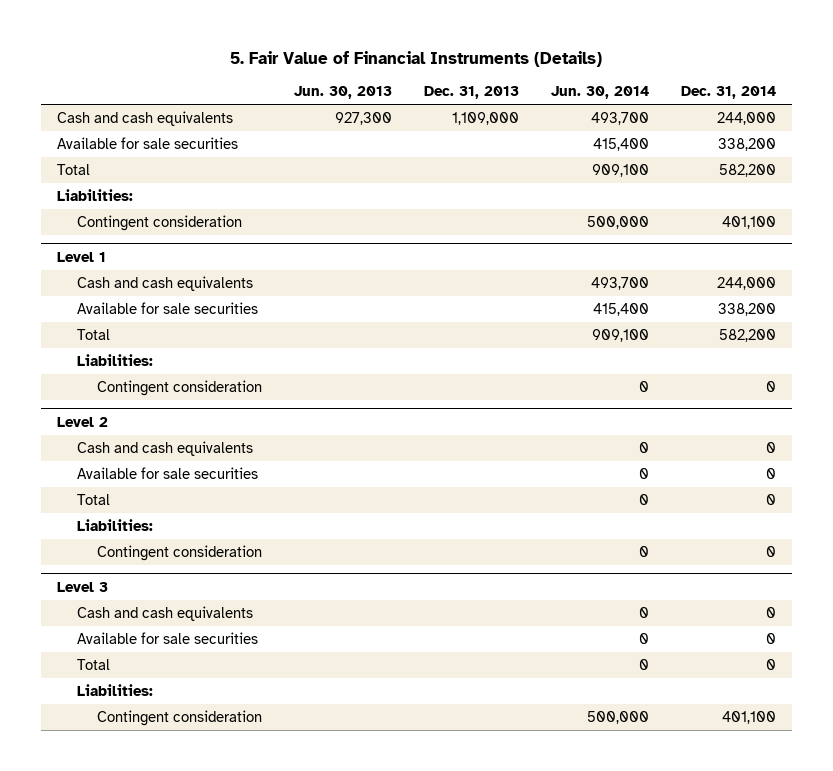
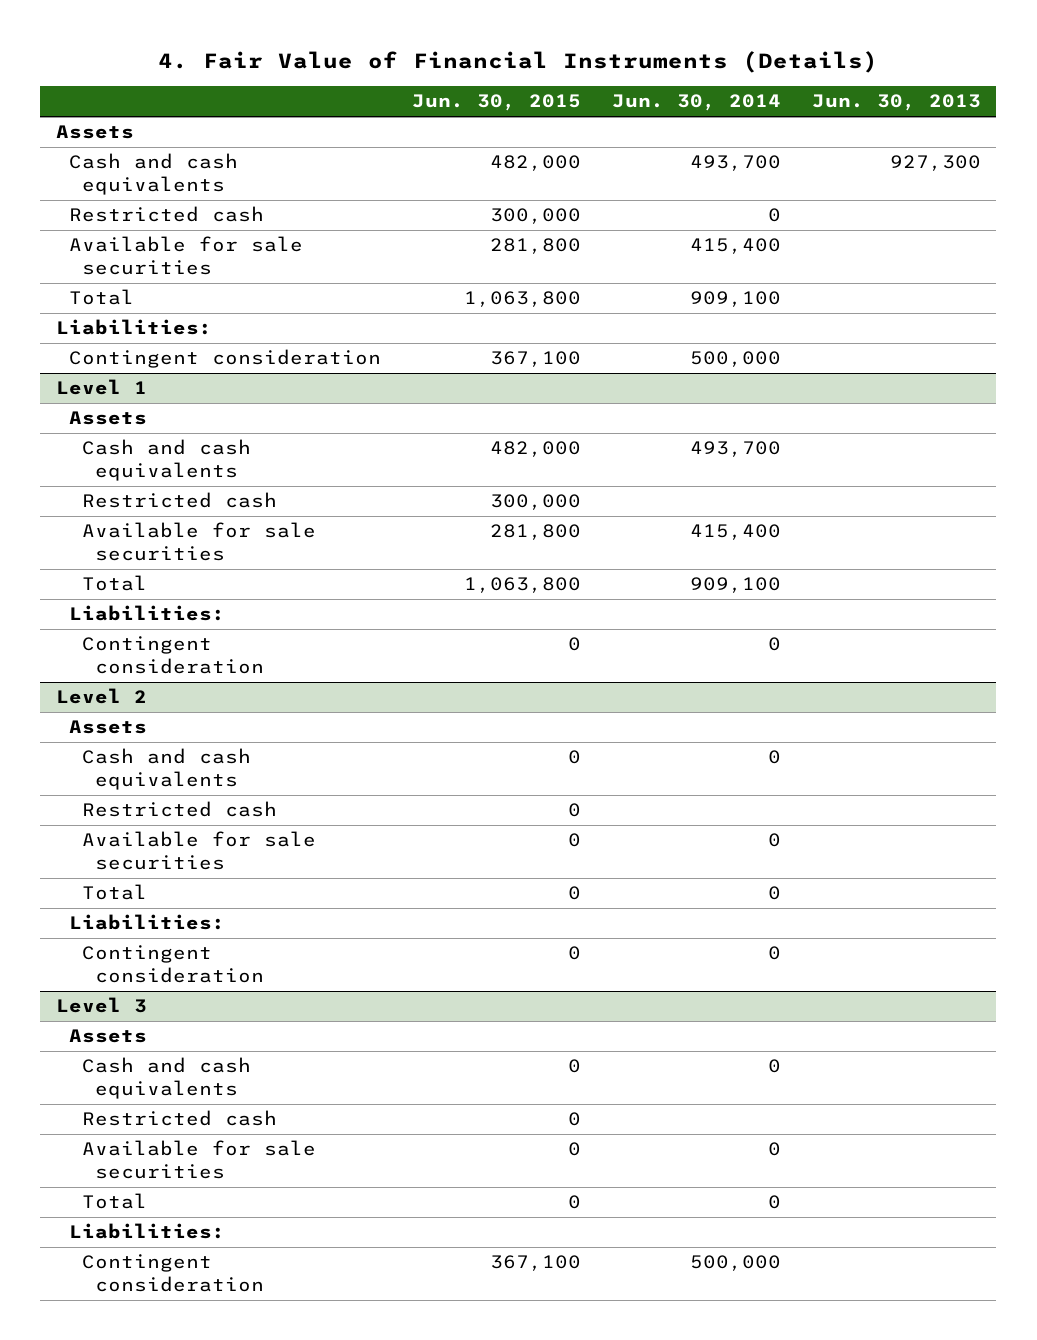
[230,50,603,67] 5. Fair Value of Financial Instruments (Details) -> [158,50,879,73] 4. Fair Value of Financial Instruments (Details)
[423,86,519,100] Dec. 31, 2013 -> none
[680,86,776,100] Dec. 31, 2014 -> none
none -> [411,94,581,112] Jun. 30, 2015
none -> [55,125,134,140] Assets
none -> [68,206,264,223] Restricted cash
none -> [68,411,147,426] Assets
none -> [82,492,278,509] Restricted cash
none -> [68,720,147,735] Assets
none -> [82,801,278,818] Restricted cash
none -> [68,1029,147,1044] Assets
none -> [82,1110,278,1127] Restricted cash

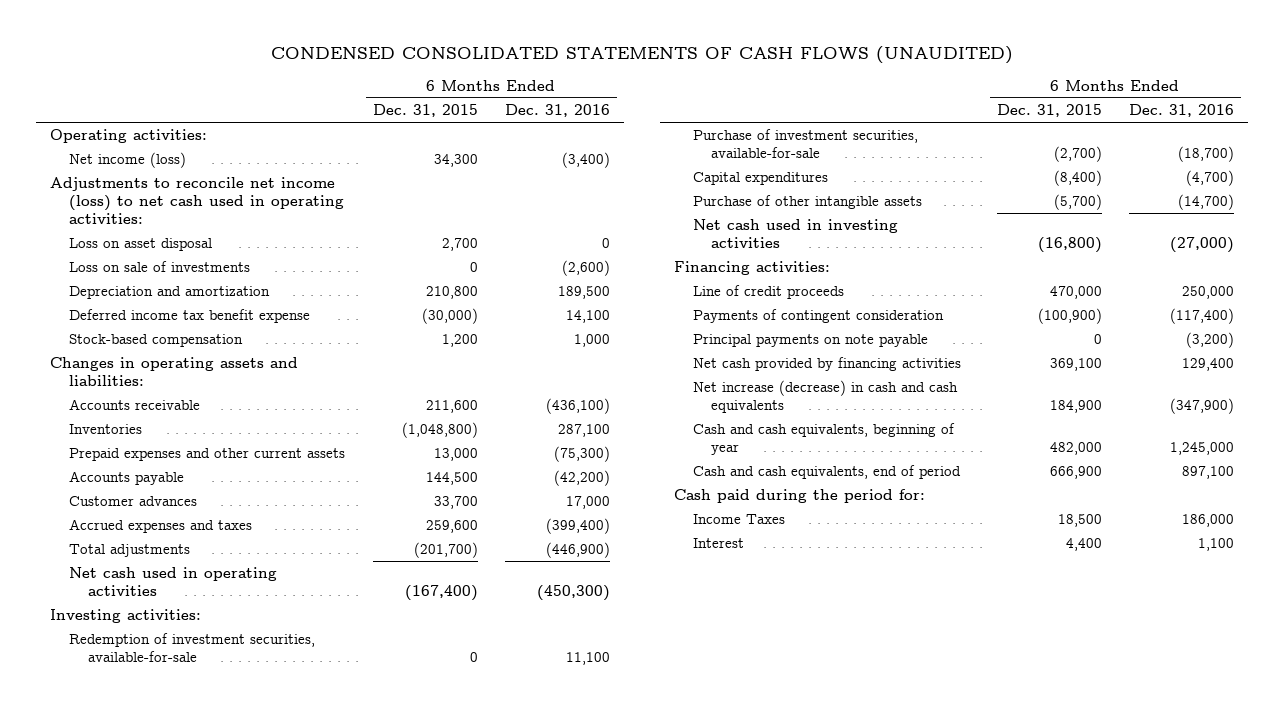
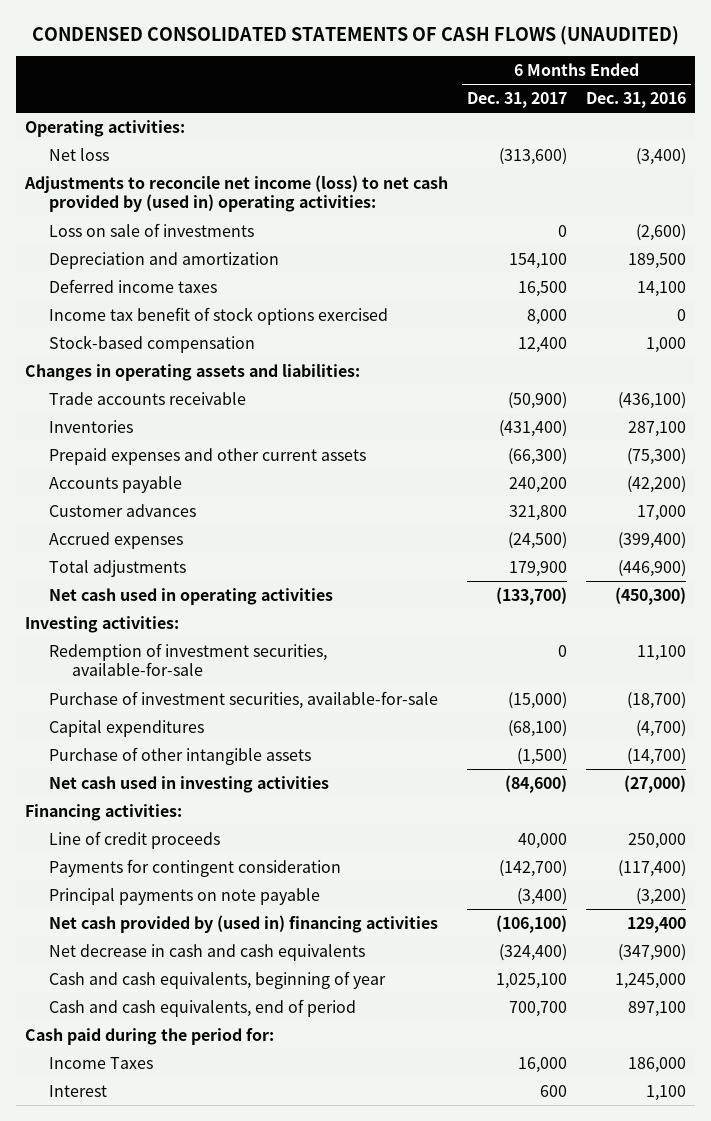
[372,104,478,118] Dec. 31, 2015 -> none
none -> [467,92,568,109] Dec. 31, 2017
[68,238,212,252] Loss on asset disposal -> none
[68,152,186,169] Net income (loss) -> [48,147,109,161] Net loss
[50,177,344,224] Adjustments to reconcile net income (loss) to net cash used in operating activities: -> [24,174,449,213] Adjustments to reconcile net income (loss) to net cash provided by (used in) operating activities:
[68,309,310,324] Deferred income tax benefit expense -> [48,278,217,293] Deferred income taxes
none -> [48,306,388,325] Income tax benefit of stock options exercised
[68,399,200,411] Accounts receivable -> [48,391,246,405] Trade accounts receivable
[68,519,252,534] Accrued expenses and taxes -> [48,531,183,549] Accrued expenses
[692,309,944,324] Payments of contingent consideration -> [48,858,341,877] Payments for contingent consideration
[692,357,961,372] Net cash provided by financing activities -> [48,914,438,933] Net cash provided by (used in) financing activities
[692,380,958,414] Net increase (decrease) in cash and cash equivalents -> [48,943,365,961] Net decrease in cash and cash equivalents

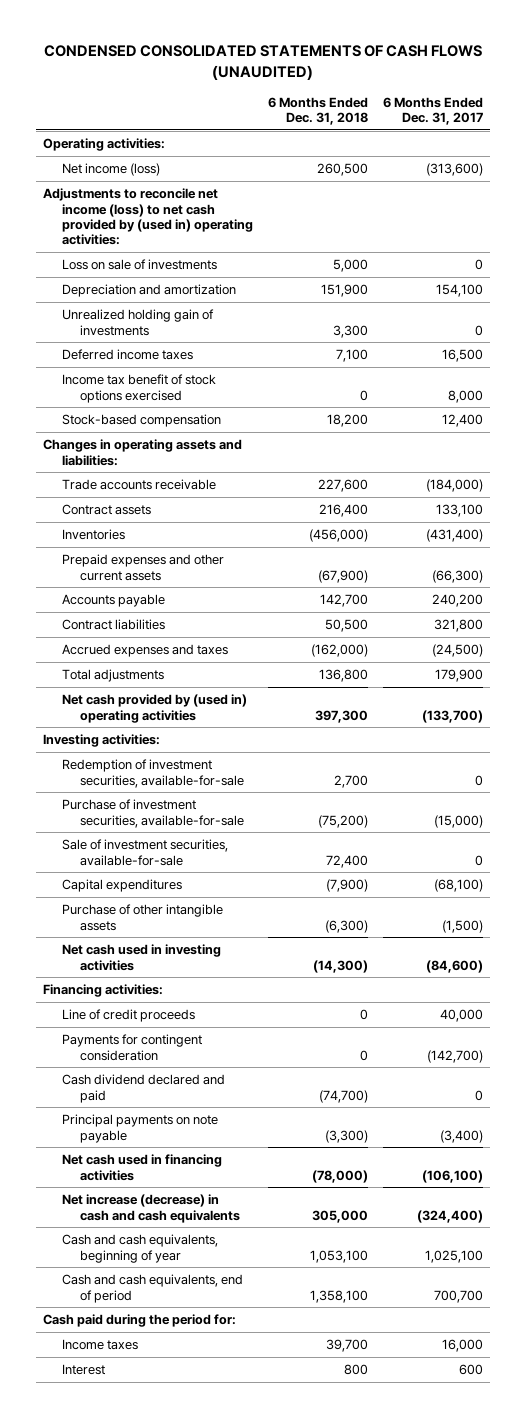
[585,92,686,109] Dec. 31, 2016 -> none
none -> [267,96,368,126] 6 Months Ended Dec. 31, 2018
[48,147,109,161] Net loss -> [61,163,160,177] Net income (loss)
none -> [61,309,214,336] Unrealized holding gain of investments
[508,391,568,409] (50,900) -> [425,479,483,493] (184,000)
none -> [61,504,151,516] Contract assets
[48,503,196,517] Customer advances -> [61,619,165,631] Contract liabilities
[48,531,183,549] Accrued expenses -> [61,644,228,658] Accrued expenses and taxes
[48,587,333,605] Net cash used in operating activities -> [61,694,247,723] Net cash provided by (used in) operating activities
none -> [61,839,228,866] Sale of investment securities, available-for-sale
none -> [61,1074,225,1103] Cash dividend declared and paid
[48,914,438,933] Net cash provided by (used in) financing activities -> [61,1154,222,1181] Net cash used in financing activities
[48,943,365,961] Net decrease in cash and cash equivalents -> [61,1194,241,1223] Net increase (decrease) in cash and cash equivalents
[48,1056,153,1069] Income Taxes -> [61,1339,138,1351] Income taxes

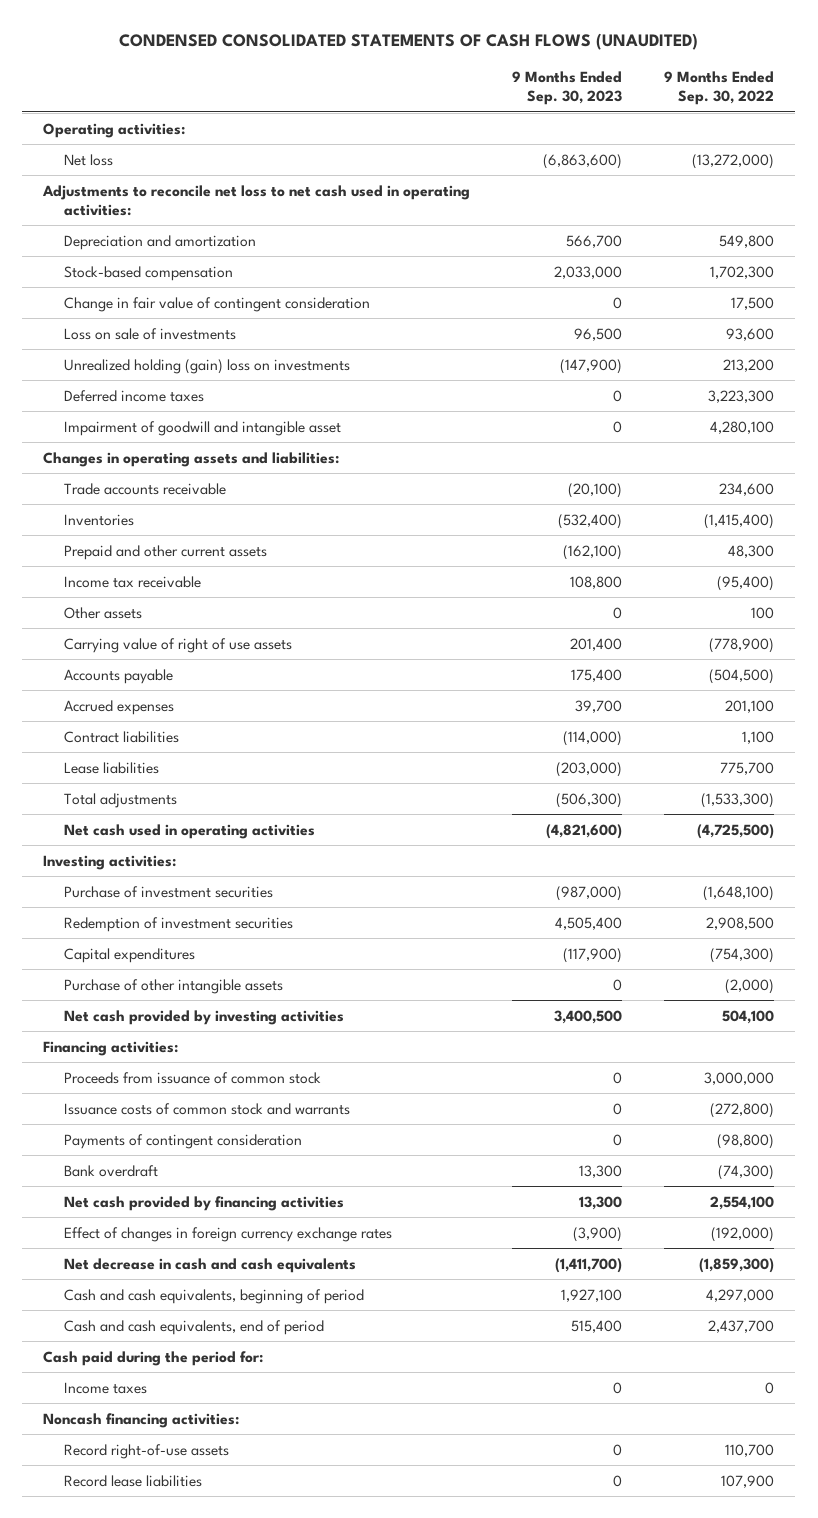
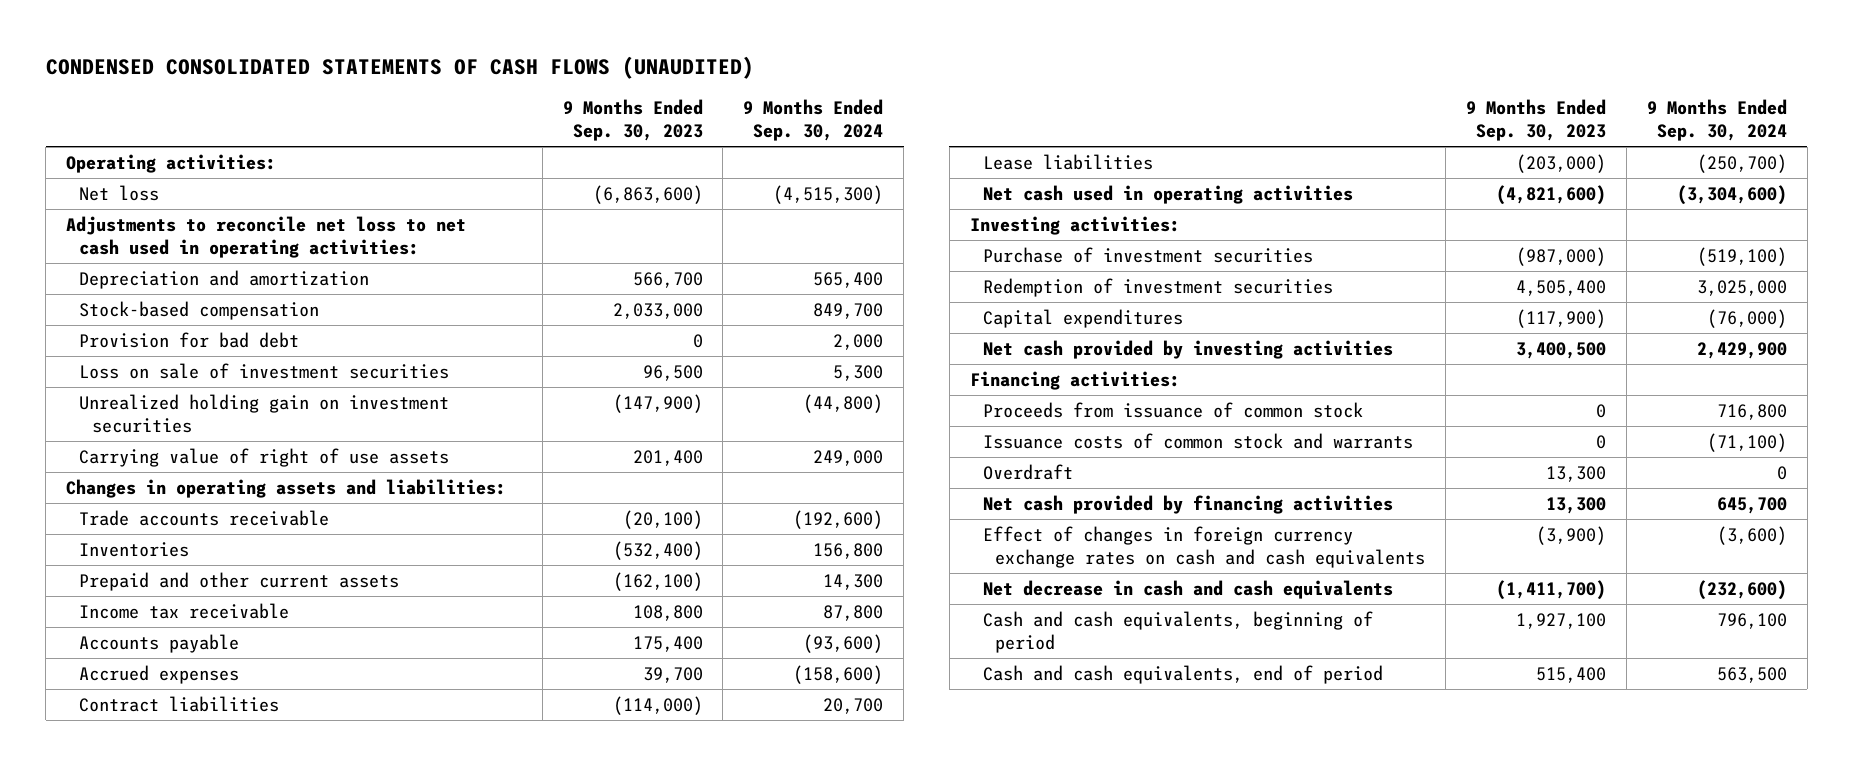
[664,71,775,106] 9 Months Ended Sep. 30, 2022 -> none
none -> [743,99,884,142] 9 Months Ended Sep. 30, 2024
[64,296,371,312] Change in fair value of contingent consideration -> none
[64,389,205,402] Deferred income taxes -> none
[64,420,342,436] Impairment of goodwill and intangible asset -> none
none -> [78,331,299,348] Provision for bad debt
[64,327,237,340] Loss on sale of investments -> [78,362,449,379] Loss on sale of investment securities
[64,358,351,374] Unrealized holding (gain) loss on investments -> [78,393,449,434] Unrealized holding gain on investment securities
[64,637,293,653] Carrying value of right of use assets -> [78,447,449,467] Carrying value of right of use assets
[64,606,143,619] Other assets -> none
[64,792,178,808] Total adjustments -> none
[64,978,284,994] Purchase of other intangible assets -> none
[64,1133,303,1149] Payments of contingent consideration -> none
[64,1164,159,1177] Bank overdraft -> [982,463,1073,480] Overdraft
[64,1226,393,1242] Effect of changes in foreign currency exchange rates -> [982,525,1426,569] Effect of changes in foreign currency exchange rates on cash and cash equivalents
[43,1350,264,1366] Cash paid during the period for: -> none
[64,1381,148,1394] Income taxes -> none
[43,1412,240,1428] Noncash financing activities: -> none
[64,1443,230,1459] Record right-of-use assets -> none
[64,1474,203,1487] Record lease liabilities -> none

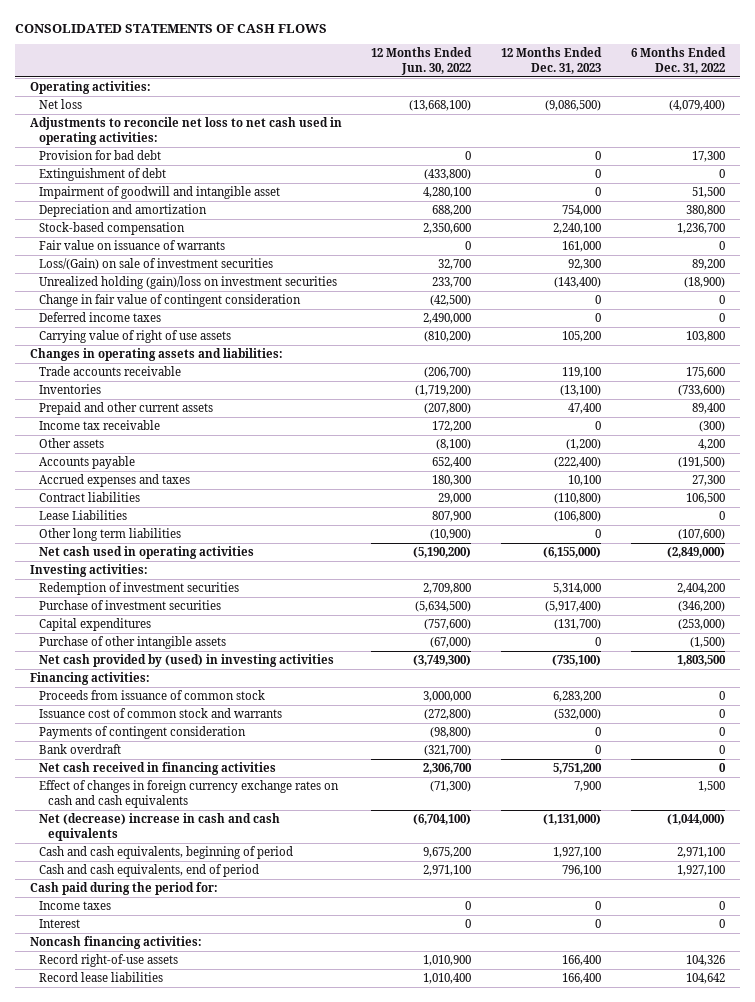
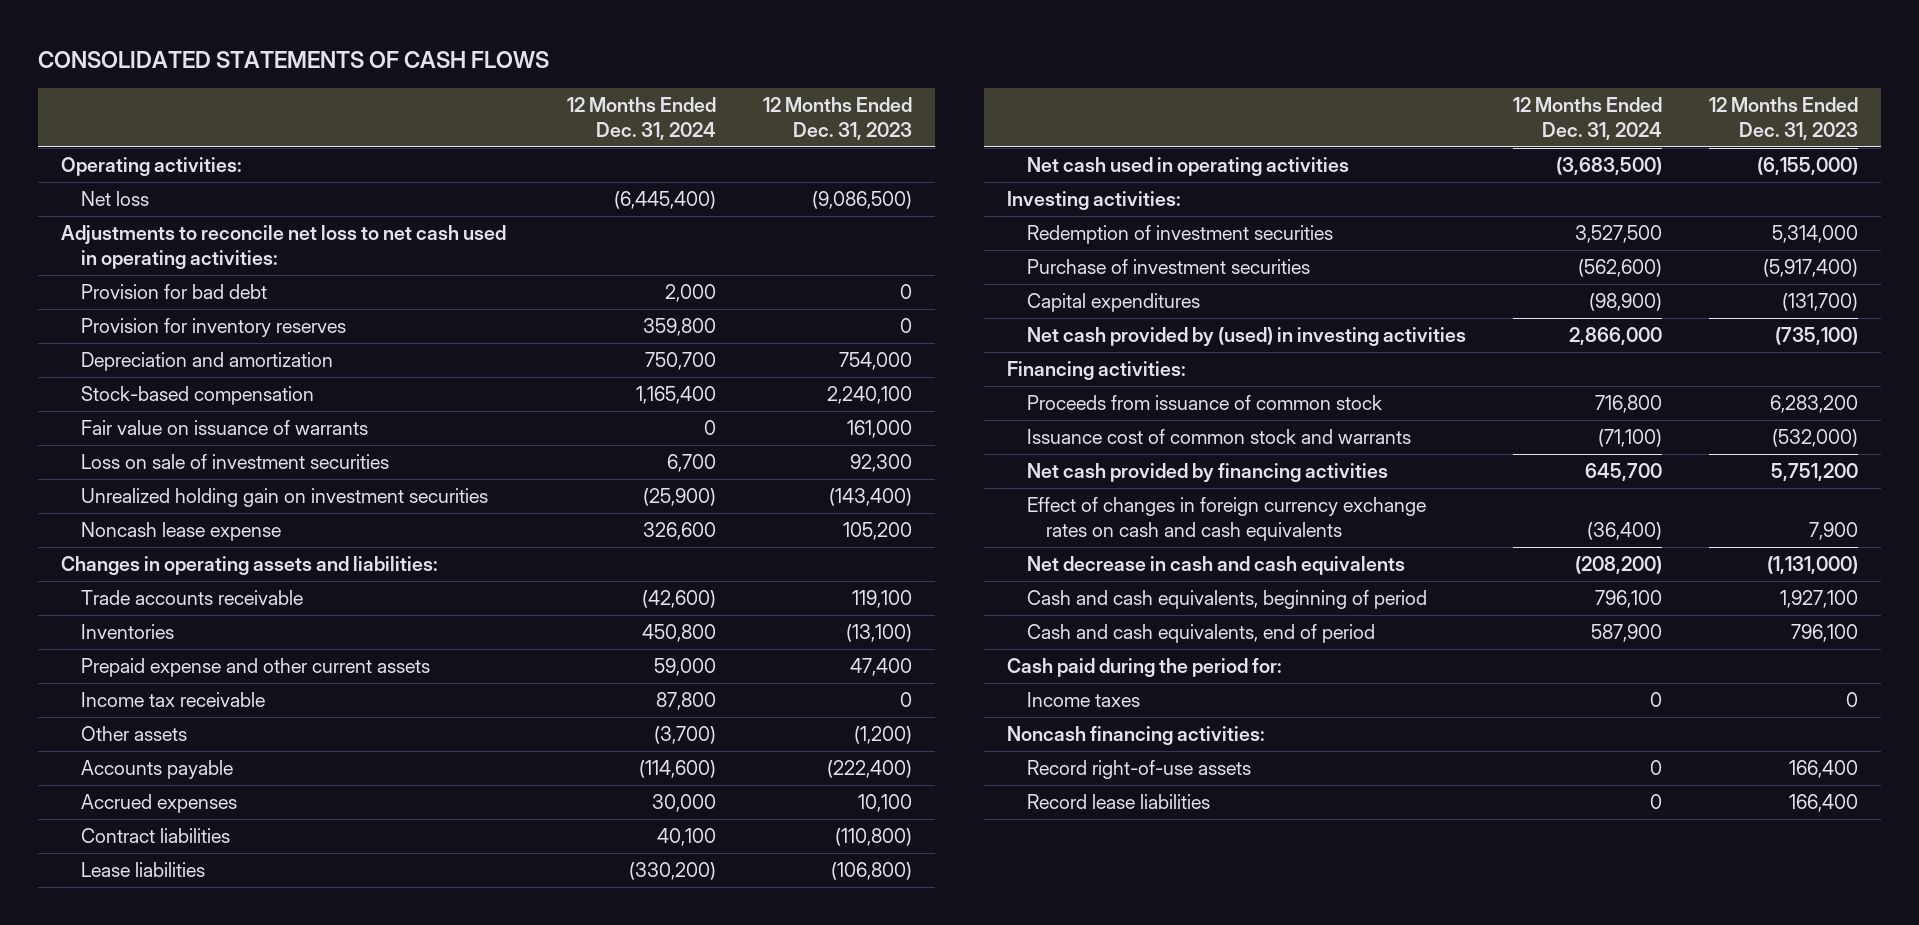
[371,47,473,75] 12 Months Ended Jun. 30, 2022 -> none
[631,47,727,74] 6 Months Ended Dec. 31, 2022 -> none
none -> [566,96,716,140] 12 Months Ended Dec. 31, 2024
[38,168,166,182] Extinguishment of debt -> none
[38,186,280,200] Impairment of goodwill and intangible asset -> none
none -> [80,318,346,338] Provision for inventory reserves
[38,294,301,308] Change in fair value of contingent consideration -> none
[38,312,161,323] Deferred income taxes -> none
[38,258,273,271] Loss/(Gain) on sale of investment securities -> [80,454,389,470] Loss on sale of investment securities
[38,276,337,290] Unrealized holding (gain)/loss on investment securities -> [80,488,488,508] Unrealized holding gain on investment securities
[38,330,231,344] Carrying value of right of use assets -> [80,522,281,542] Noncash lease expense
[38,402,213,416] Prepaid and other current assets -> [80,658,430,678] Prepaid expense and other current assets
[38,474,190,488] Accrued expenses and taxes -> [80,794,237,814] Accrued expenses
[38,528,181,542] Other long term liabilities -> none
[38,510,127,521] Lease Liabilities -> [80,862,205,878] Lease liabilities
[38,636,226,650] Purchase of other intangible assets -> none
[38,726,246,740] Payments of contingent consideration -> none
[38,744,121,755] Bank overdraft -> none
[38,762,276,776] Net cash received in financing activities -> [1026,463,1388,483] Net cash provided by financing activities
[38,813,280,841] Net (decrease) increase in cash and cash equivalents -> [1026,556,1405,576] Net decrease in cash and cash equivalents
[38,919,80,929] Interest -> none

